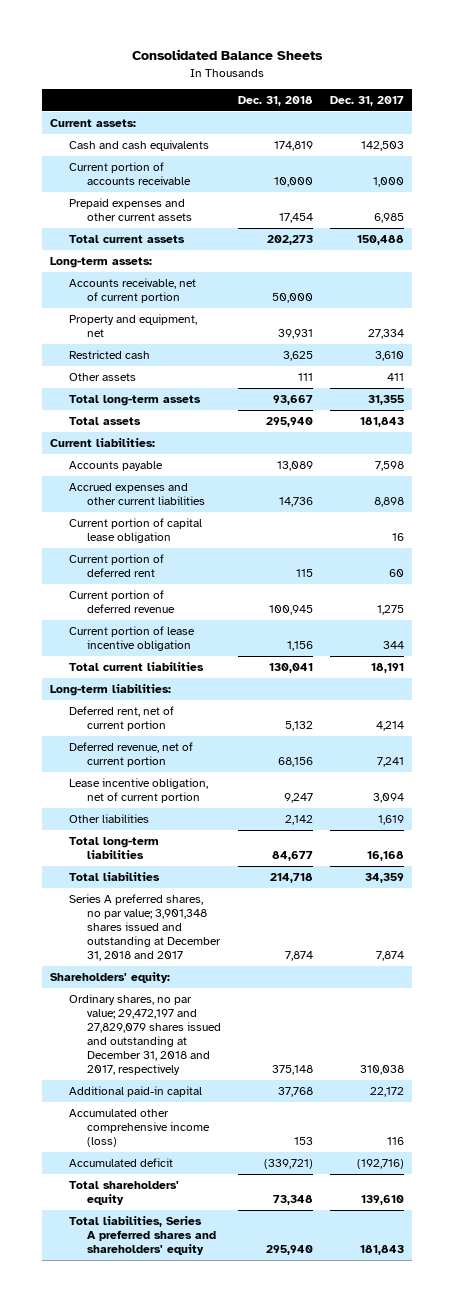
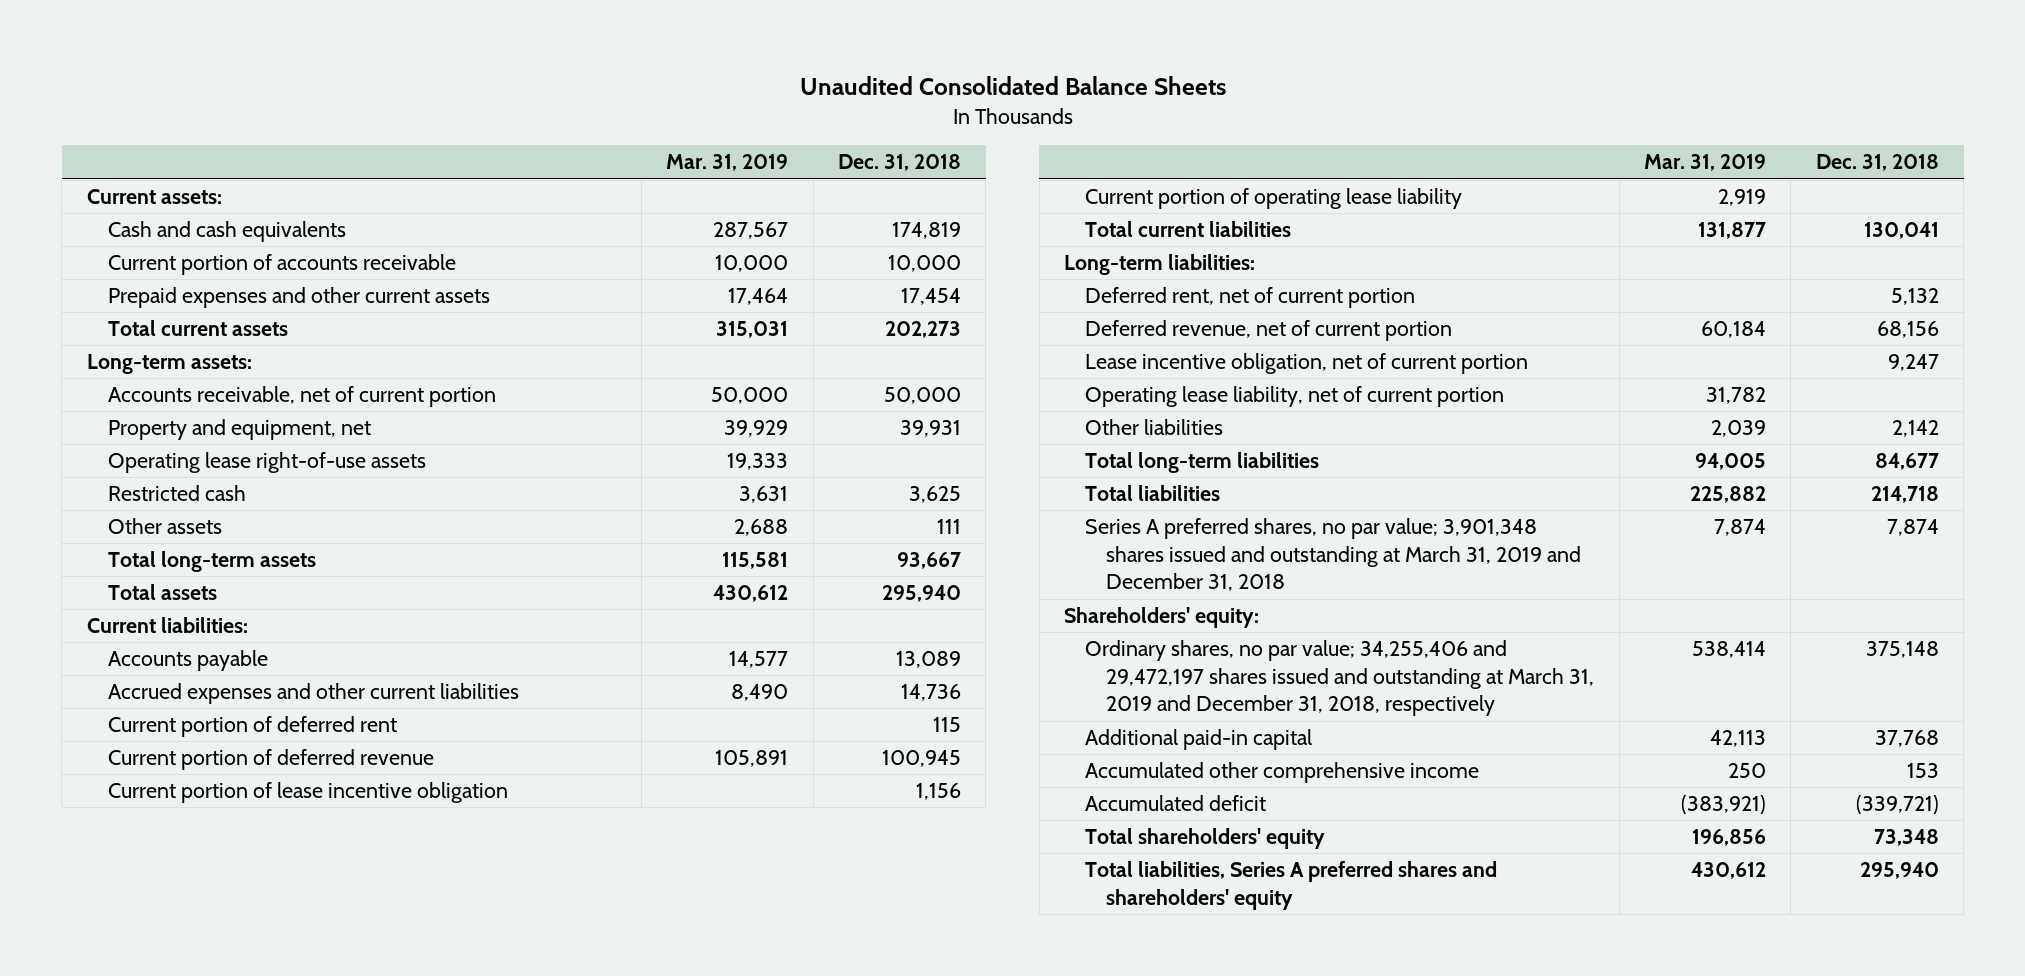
[131,49,323,61] Consolidated Balance Sheets -> [799,75,1226,95] Unaudited Consolidated Balance Sheets
[329,95,404,106] Dec. 31, 2017 -> none
none -> [666,154,789,172] Mar. 31, 2019
none -> [107,452,426,474] Operating lease right-of-use assets
[68,518,202,543] Current portion of capital lease obligation -> none
none -> [1085,188,1463,210] Current portion of operating lease liability
none -> [1085,386,1505,408] Operating lease liability, net of current portion
[68,894,221,961] Series A preferred shares, no par value; 3,901,348 shares issued and outstanding at December 31, 2018 and 2017 -> [1085,518,1582,592] Series A preferred shares, no par value; 3,901,348 shares issued and outstanding at March 31, 2019 and December 31, 2018
[68,994,221,1075] Ordinary shares, no par value; 29,472,197 and 27,829,079 shares issued and outstanding at December 31, 2018 and 2017, respectively -> [1085,640,1595,717] Ordinary shares, no par value; 34,255,406 and 29,472,197 shares issued and outstanding at March 31, 2019 and December 31, 2018, respectively
[68,1109,210,1147] Accumulated other comprehensive income (loss) -> [1085,762,1480,784] Accumulated other comprehensive income

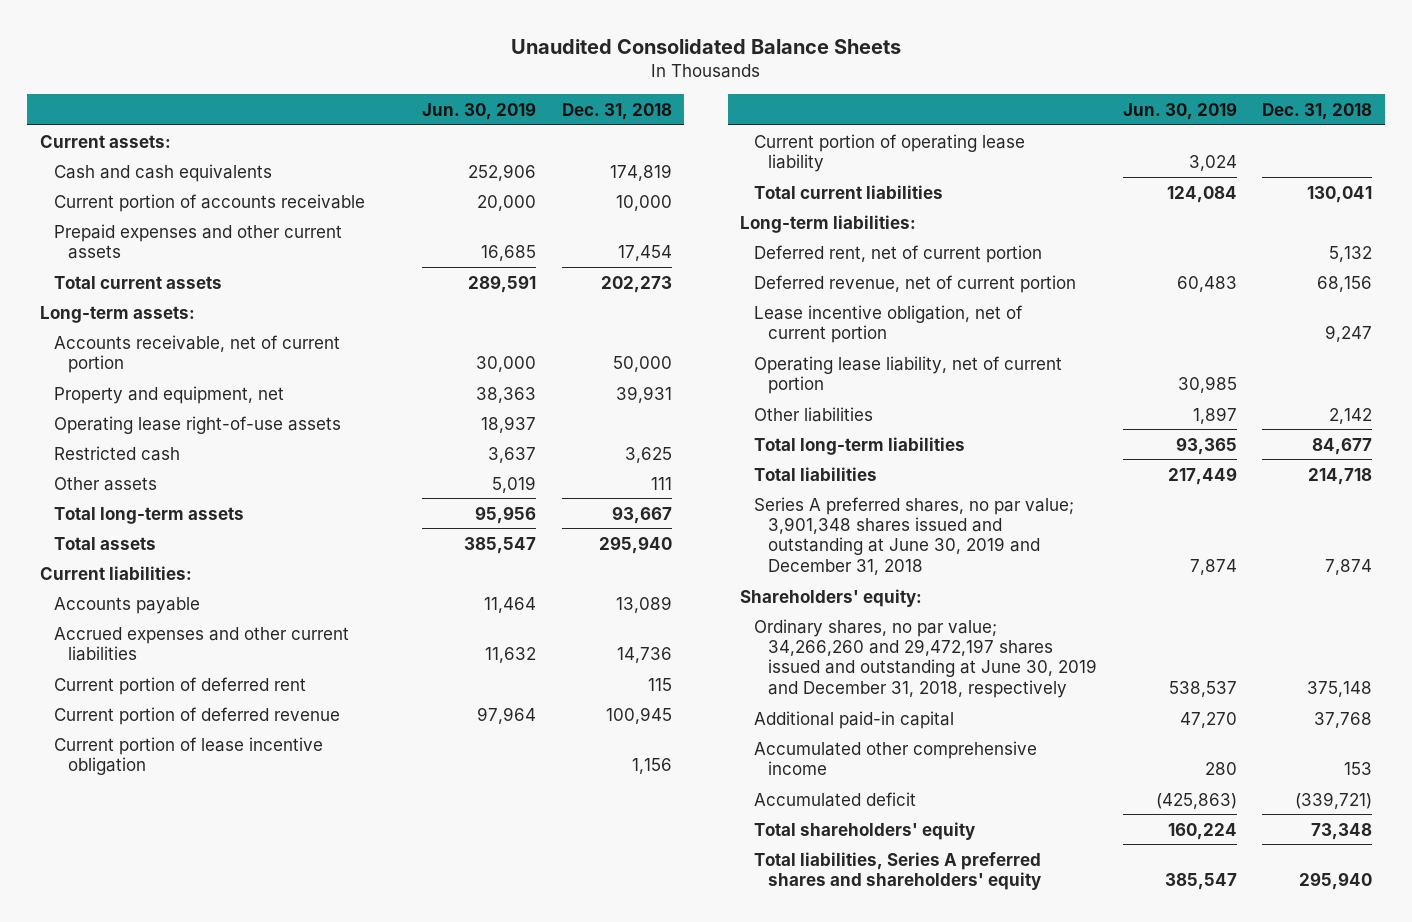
[666,154,789,172] Mar. 31, 2019 -> none
none -> [422,101,537,120] Jun. 30, 2019
[1085,518,1582,592] Series A preferred shares, no par value; 3,901,348 shares issued and outstanding at March 31, 2019 and December 31, 2018 -> [754,496,1075,575] Series A preferred shares, no par value; 3,901,348 shares issued and outstanding at June 30, 2019 and December 31, 2018
[1085,640,1595,717] Ordinary shares, no par value; 34,255,406 and 29,472,197 shares issued and outstanding at March 31, 2019 and December 31, 2018, respectively -> [754,618,1098,698] Ordinary shares, no par value; 34,266,260 and 29,472,197 shares issued and outstanding at June 30, 2019 and December 31, 2018, respectively

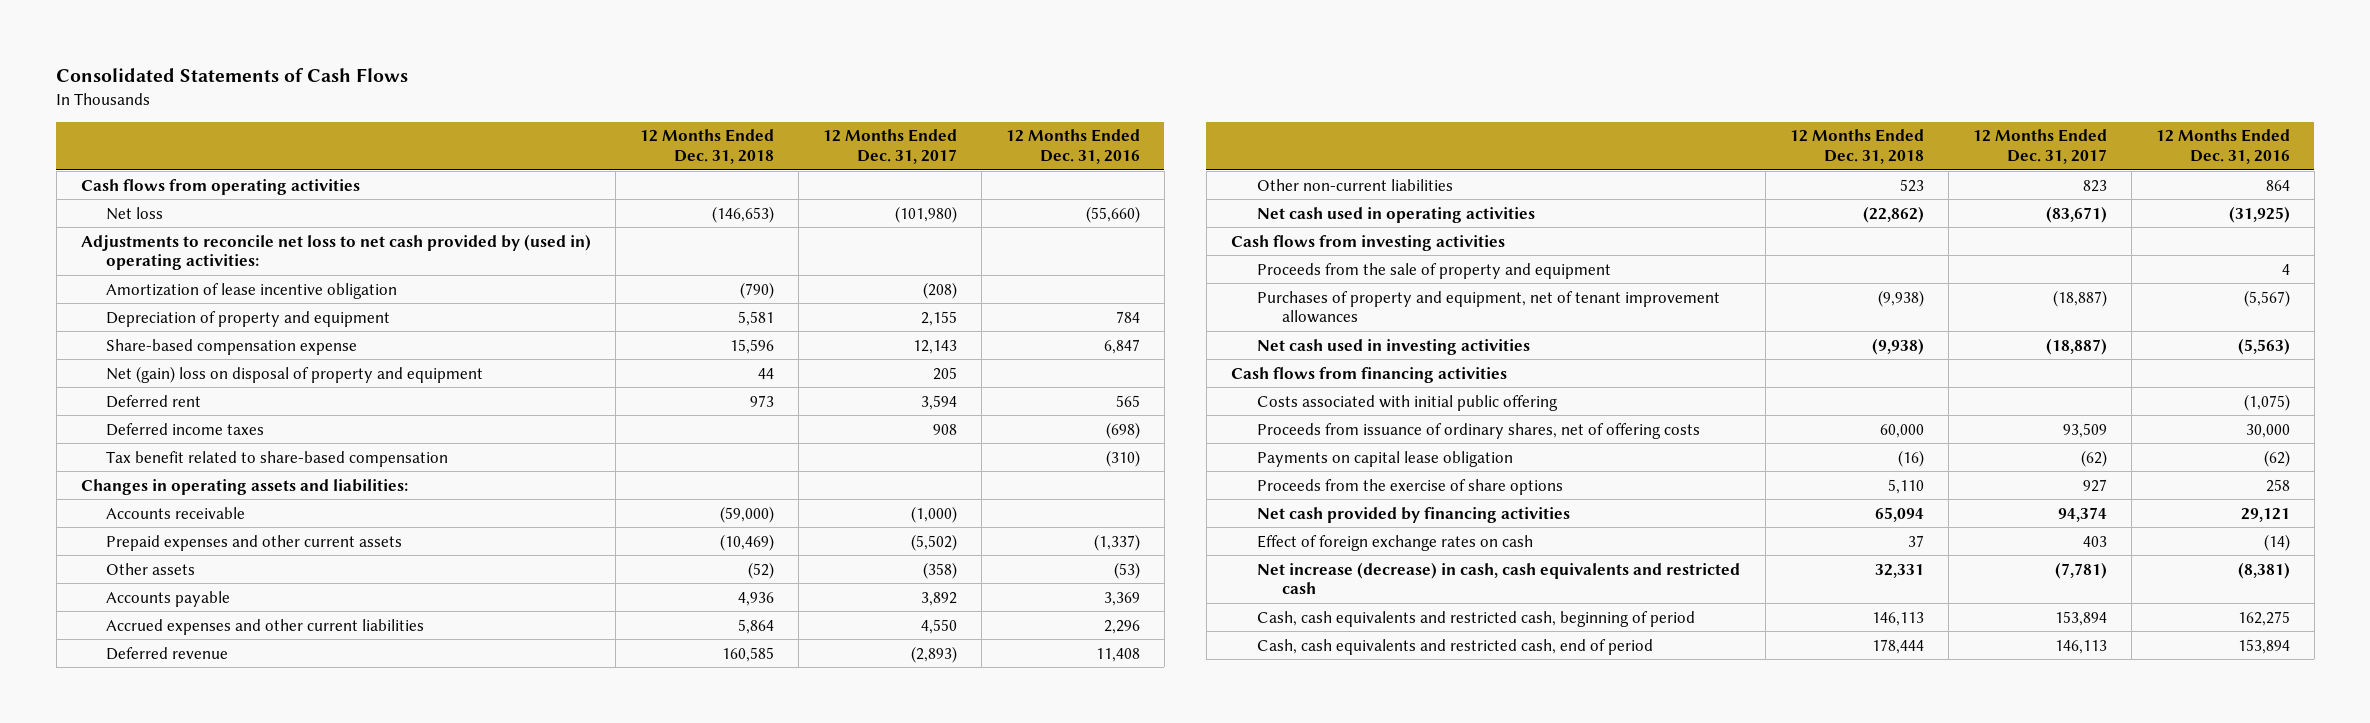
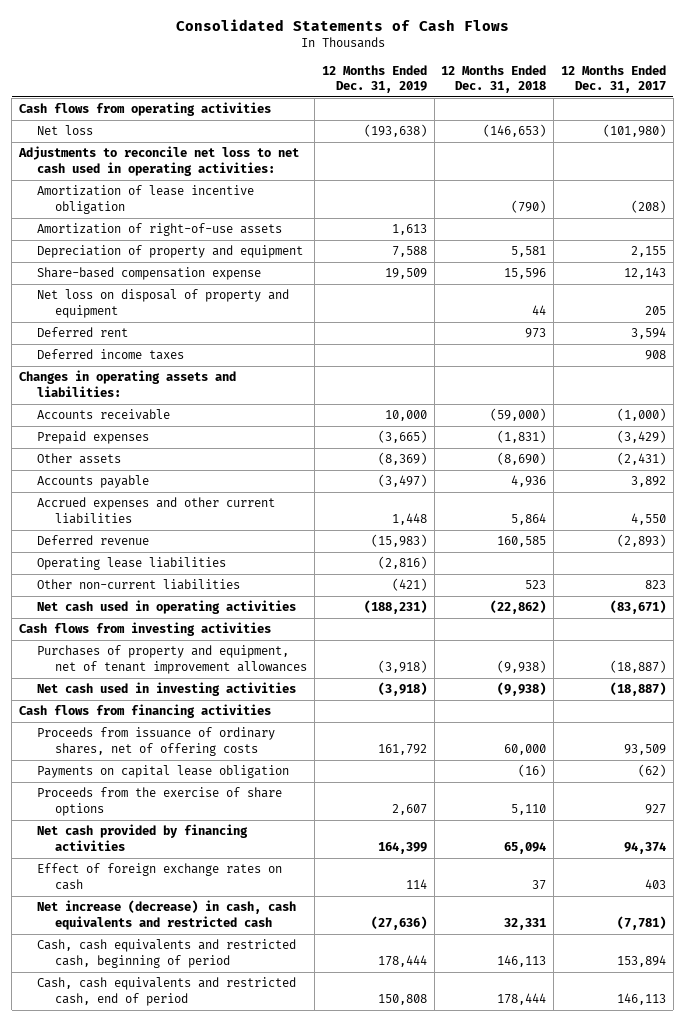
[1005,129,1140,165] 12 Months Ended Dec. 31, 2016 -> none
none -> [321,64,427,94] 12 Months Ended Dec. 31, 2019
[80,233,591,271] Adjustments to reconcile net loss to net cash provided by (used in) operating activities: -> [18,146,300,176] Adjustments to reconcile net loss to net cash used in operating activities:
none -> [37,223,283,237] Amortization of right-of-use assets
[106,365,484,383] Net (gain) loss on disposal of property and equipment -> [37,289,290,318] Net loss on disposal of property and equipment
[106,450,449,467] Tax benefit related to share-based compensation -> none
[106,534,403,551] Prepaid expenses and other current assets -> none
none -> [37,431,150,445] Prepaid expenses
[747,561,774,579] (52) -> [497,452,547,466] (8,690)
[922,561,957,579] (358) -> [616,452,666,466] (2,431)
none -> [37,557,227,571] Operating lease liabilities
[1256,262,1611,279] Proceeds from the sale of property and equipment -> none
[1256,394,1558,411] Costs associated with initial public offering -> none

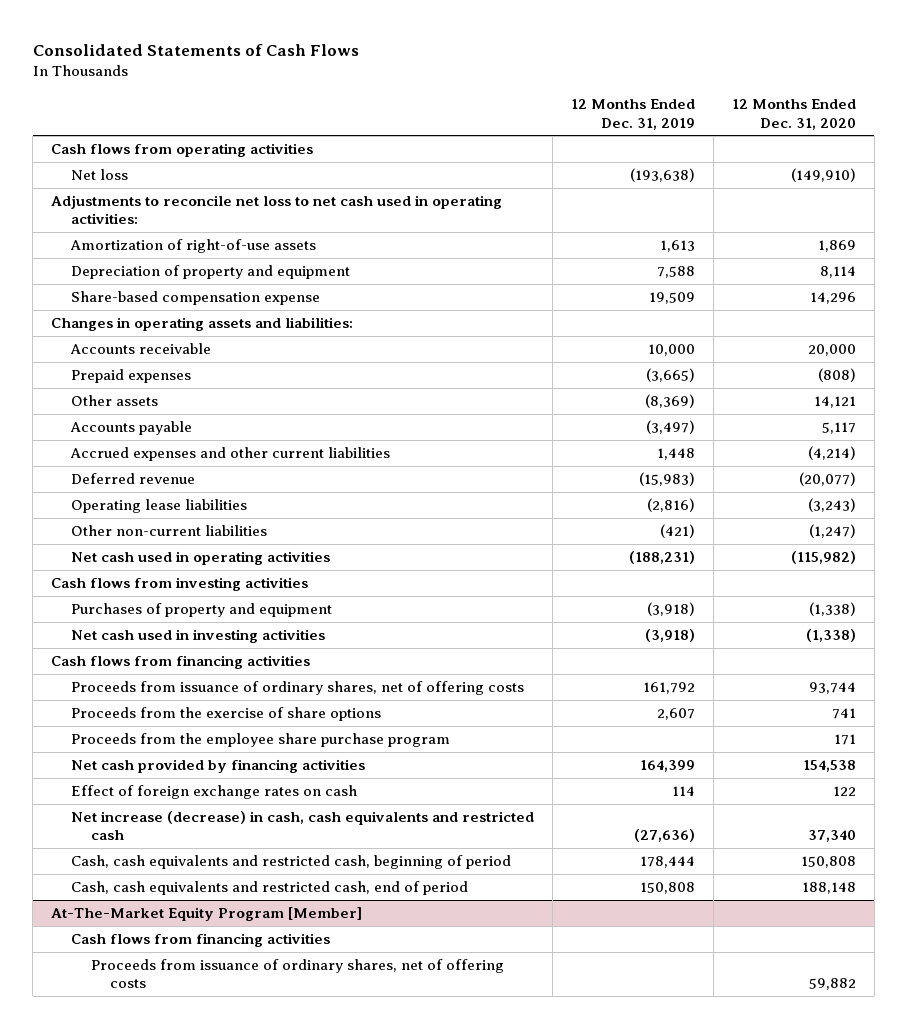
[441,64,547,94] 12 Months Ended Dec. 31, 2018 -> none
[560,64,666,94] 12 Months Ended Dec. 31, 2017 -> none
none -> [731,99,856,130] 12 Months Ended Dec. 31, 2020
[37,185,255,214] Amortization of lease incentive obligation -> none
[37,289,290,318] Net loss on disposal of property and equipment -> none
[37,327,129,338] Deferred rent -> none
[37,349,185,361] Deferred income taxes -> none
[37,645,308,674] Purchases of property and equipment, net of tenant improvement allowances -> [70,602,332,617] Purchases of property and equipment
[37,765,290,779] Payments on capital lease obligation -> none
none -> [70,732,450,747] Proceeds from the employee share purchase program
none -> [51,906,363,921] At-The-Market Equity Program [Member]
none -> [70,932,330,947] Cash flows from financing activities
none -> [90,958,504,989] Proceeds from issuance of ordinary shares, net of offering costs

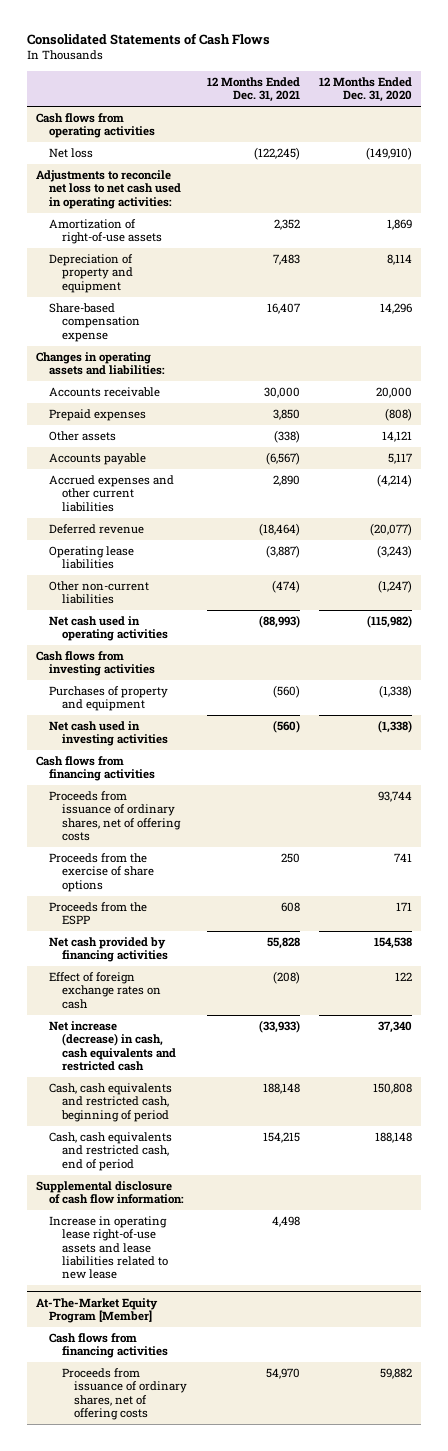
[570,99,695,130] 12 Months Ended Dec. 31, 2019 -> none
none -> [206,76,300,103] 12 Months Ended Dec. 31, 2021
[70,732,450,747] Proceeds from the employee share purchase program -> [48,902,147,926] Proceeds from the ESPP
none -> [36,1181,184,1205] Supplemental disclosure of cash flow information:
none -> [48,1216,168,1280] Increase in operating lease right-of-use assets and lease liabilities related to new lease

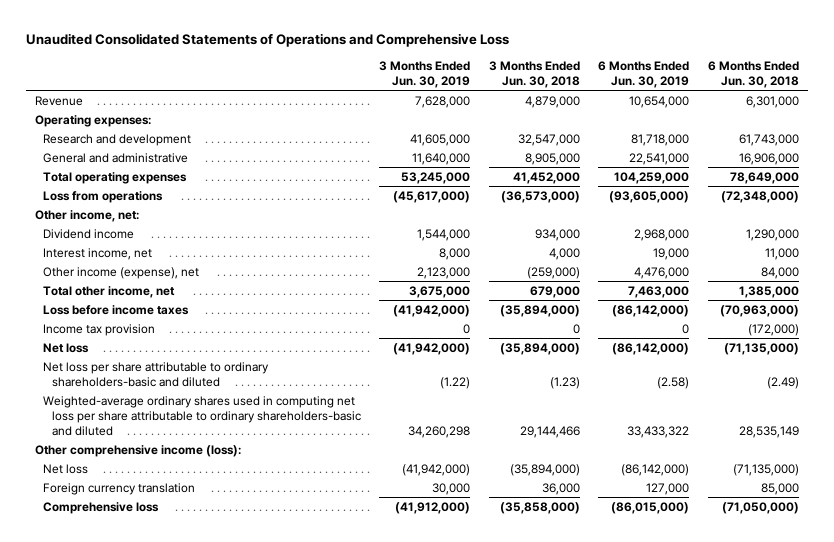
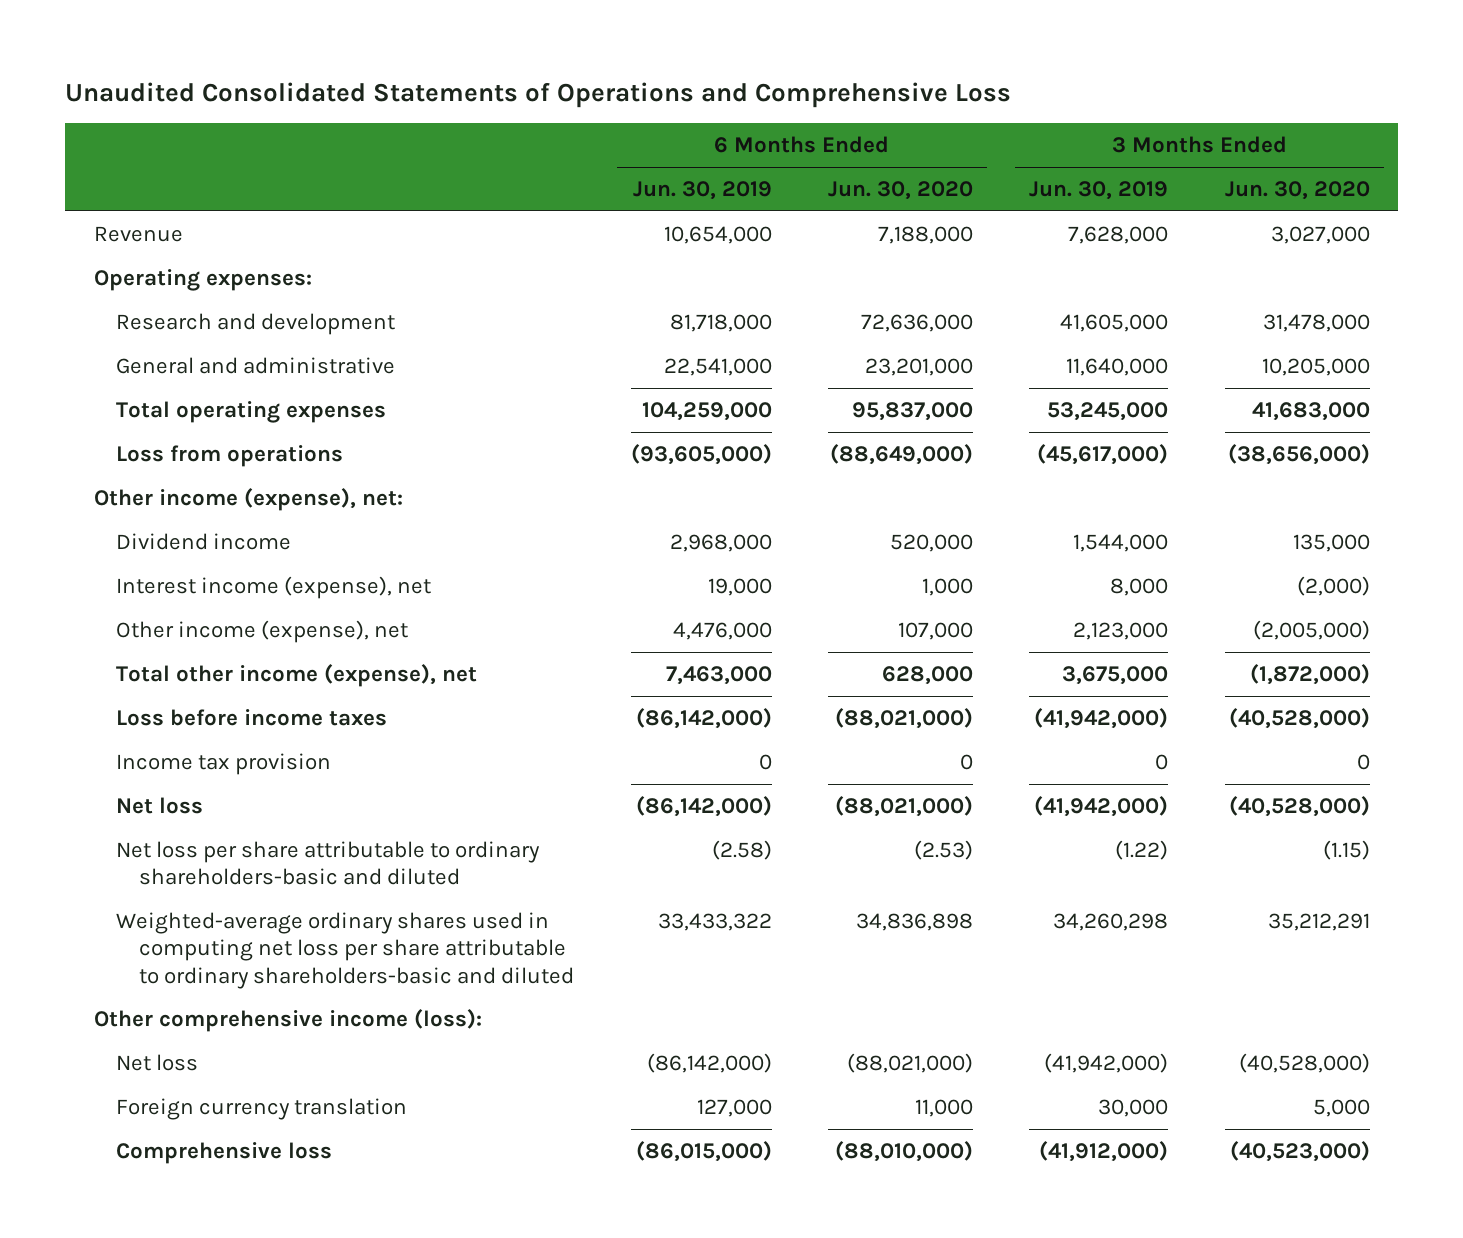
[488,60,580,88] 3 Months Ended Jun. 30, 2018 -> none
[707,60,799,88] 6 Months Ended Jun. 30, 2018 -> none
none -> [827,181,973,201] Jun. 30, 2020
none -> [1224,181,1370,201] Jun. 30, 2020
[35,209,140,222] Other income, net: -> [93,488,403,512] Other income (expense), net:
[43,247,153,260] Interest income, net -> [116,576,432,600] Interest income (expense), net
[43,285,176,298] Total other income, net -> [116,664,478,688] Total other income (expense), net

